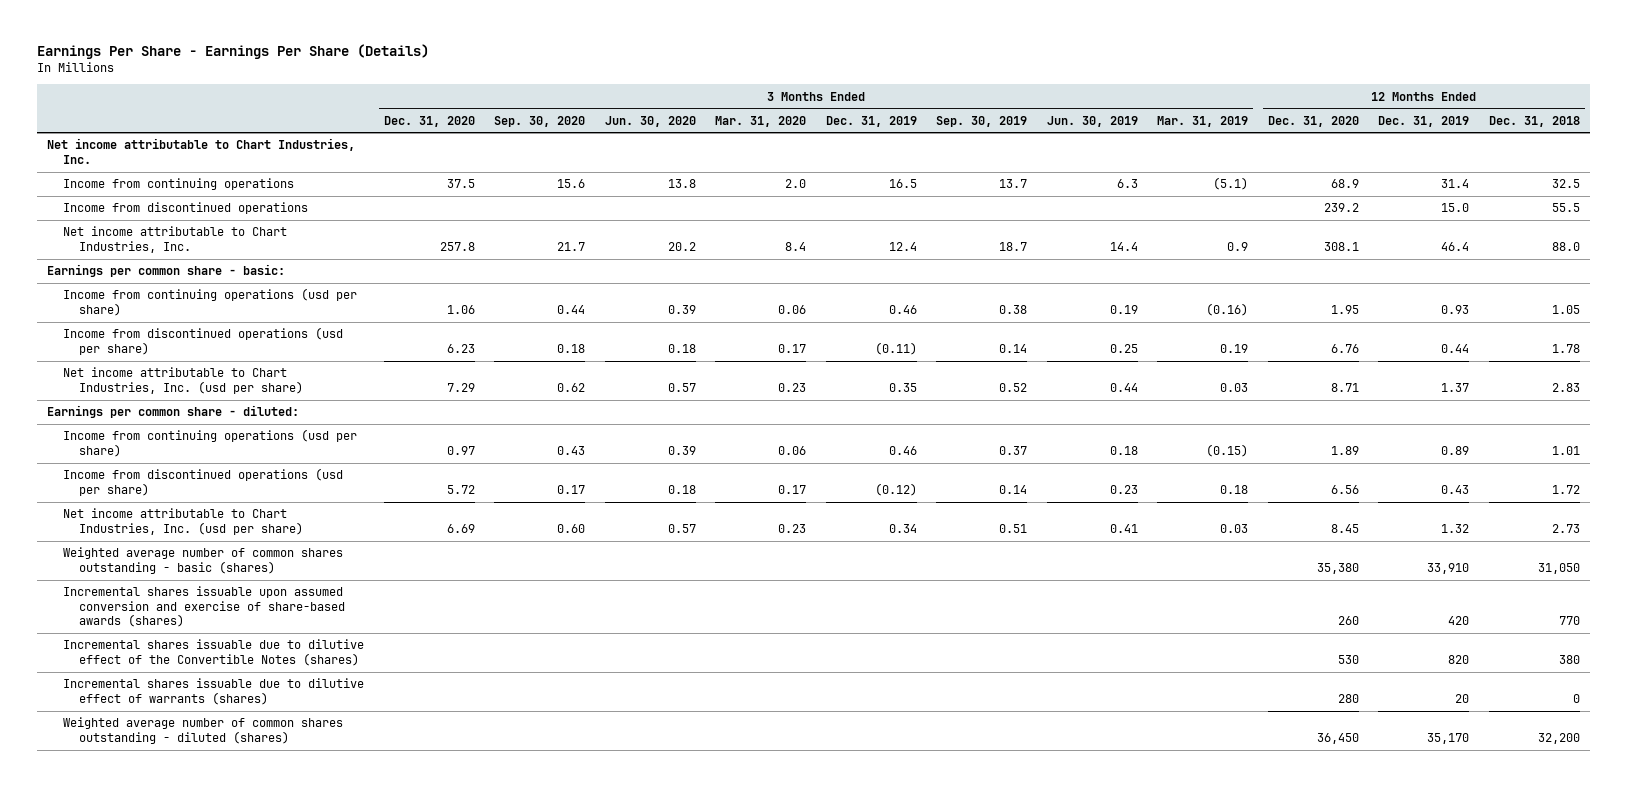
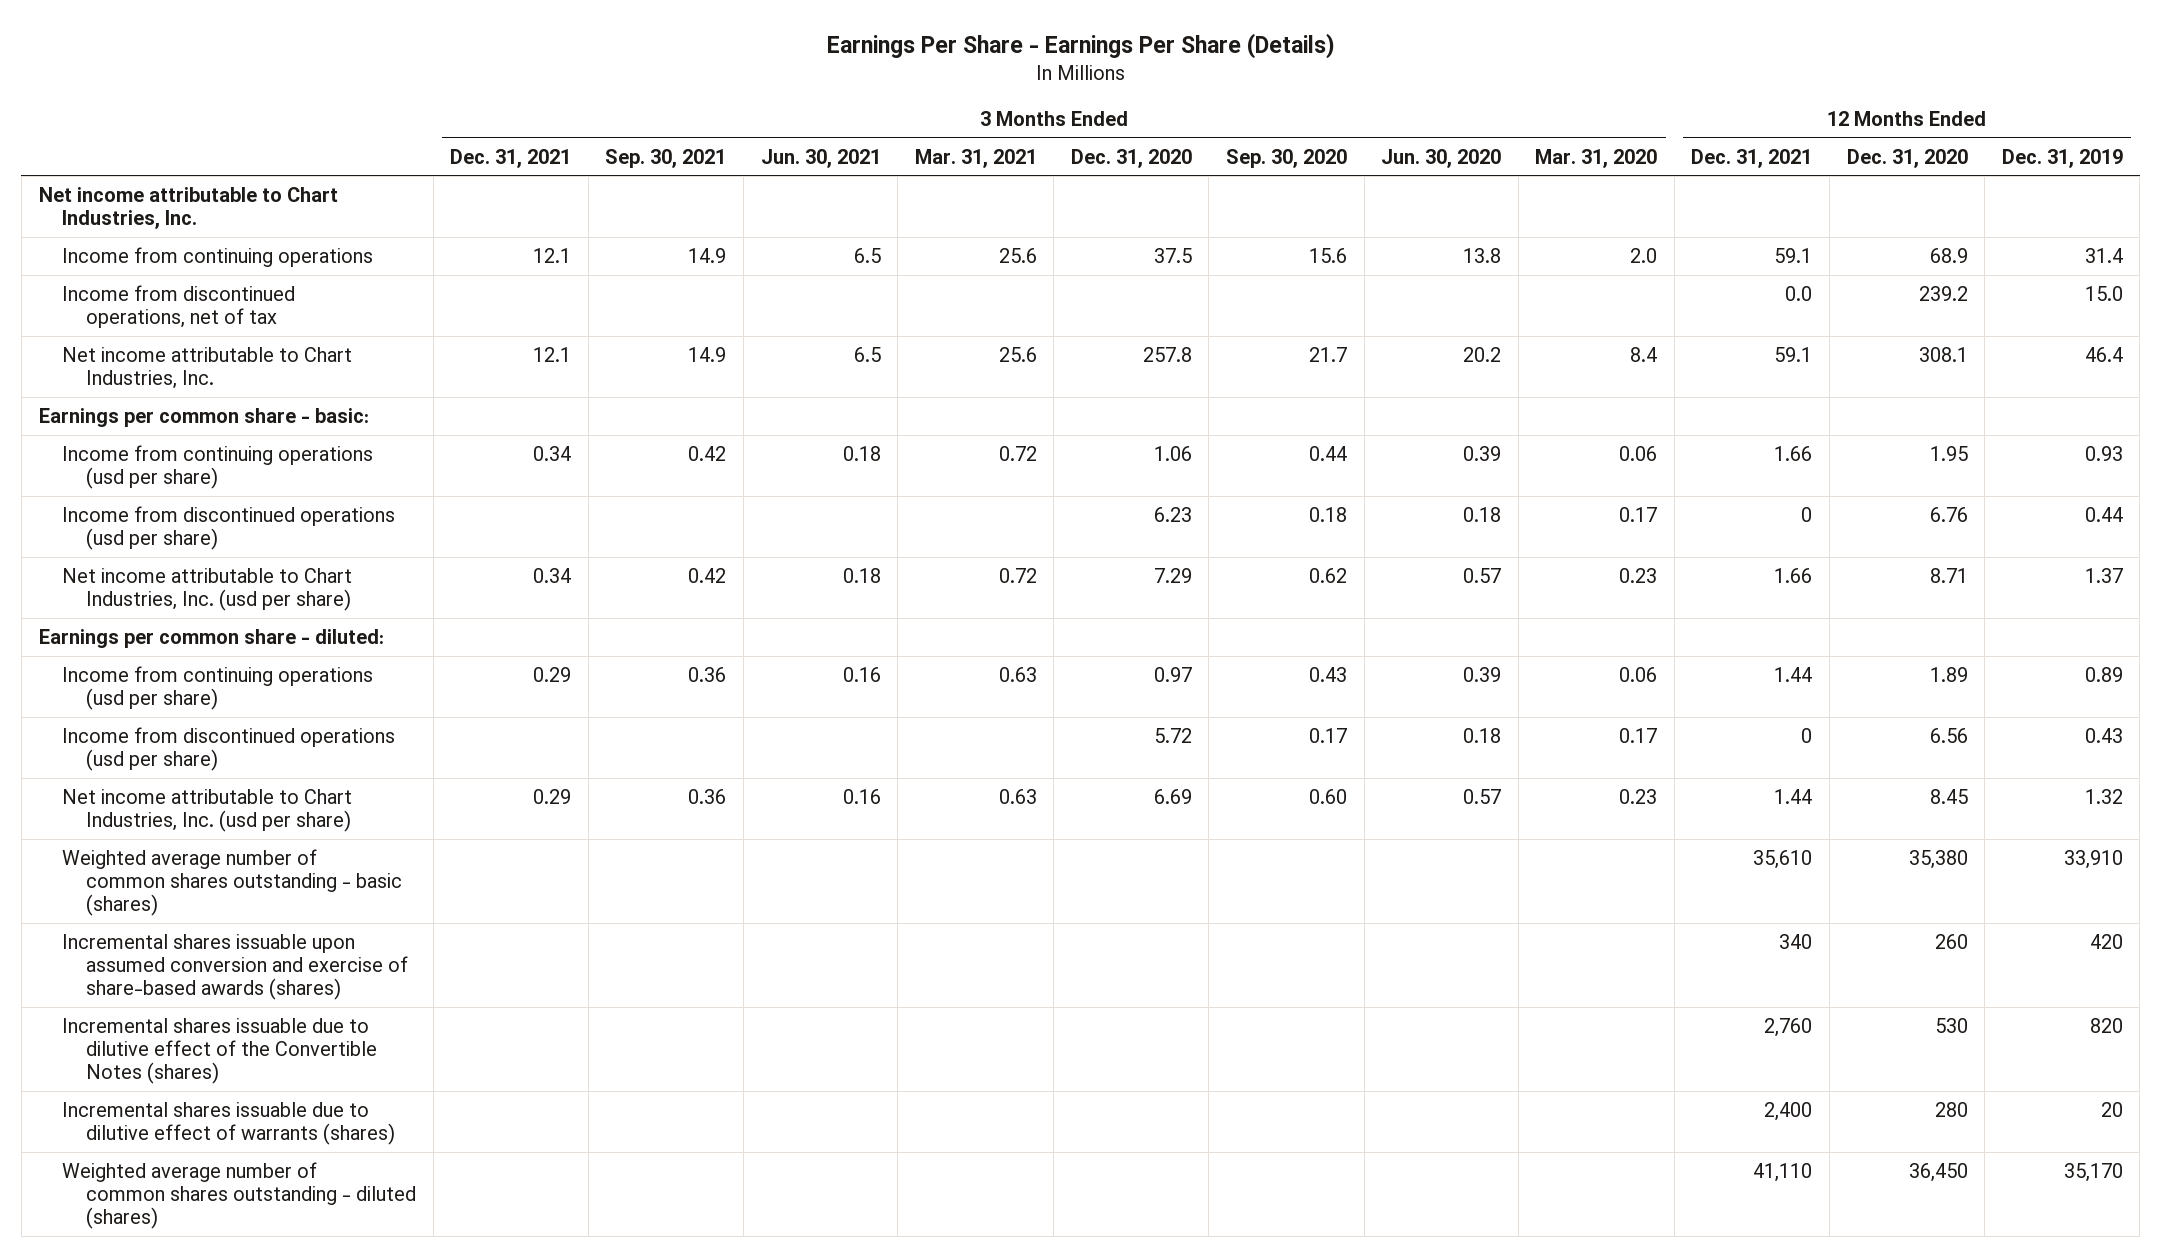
[825,115,917,127] Dec. 31, 2019 -> none
[936,115,1028,127] Sep. 30, 2019 -> none
[1046,115,1138,127] Jun. 30, 2019 -> none
[1157,115,1249,127] Mar. 31, 2019 -> none
[1488,115,1580,127] Dec. 31, 2018 -> none
none -> [450,148,572,168] Dec. 31, 2021
none -> [605,148,727,168] Sep. 30, 2021
none -> [760,148,881,168] Jun. 30, 2021
none -> [914,148,1037,168] Mar. 31, 2021
none -> [1691,148,1813,168] Dec. 31, 2021
[63,202,309,215] Income from discontinued operations -> [62,284,296,329] Income from discontinued operations, net of tax

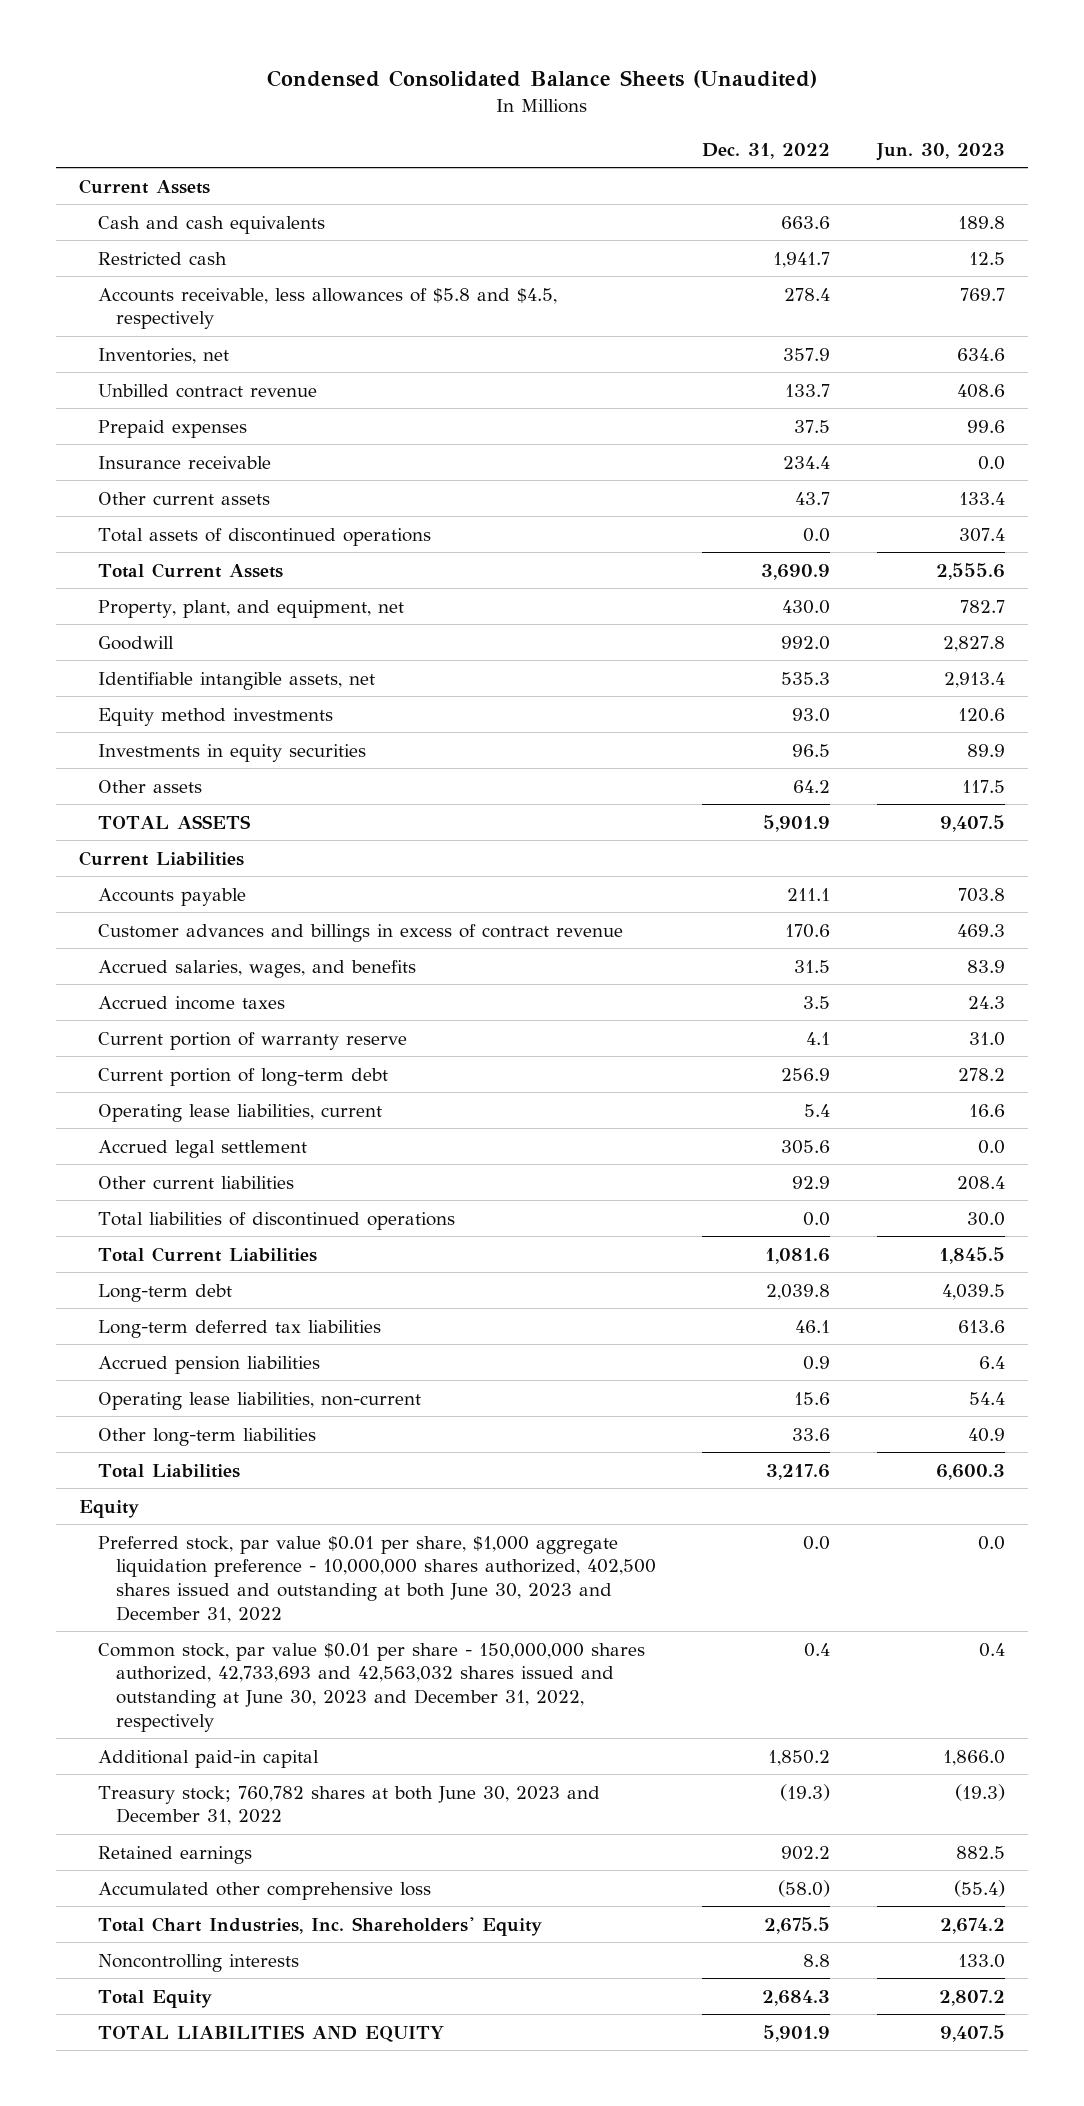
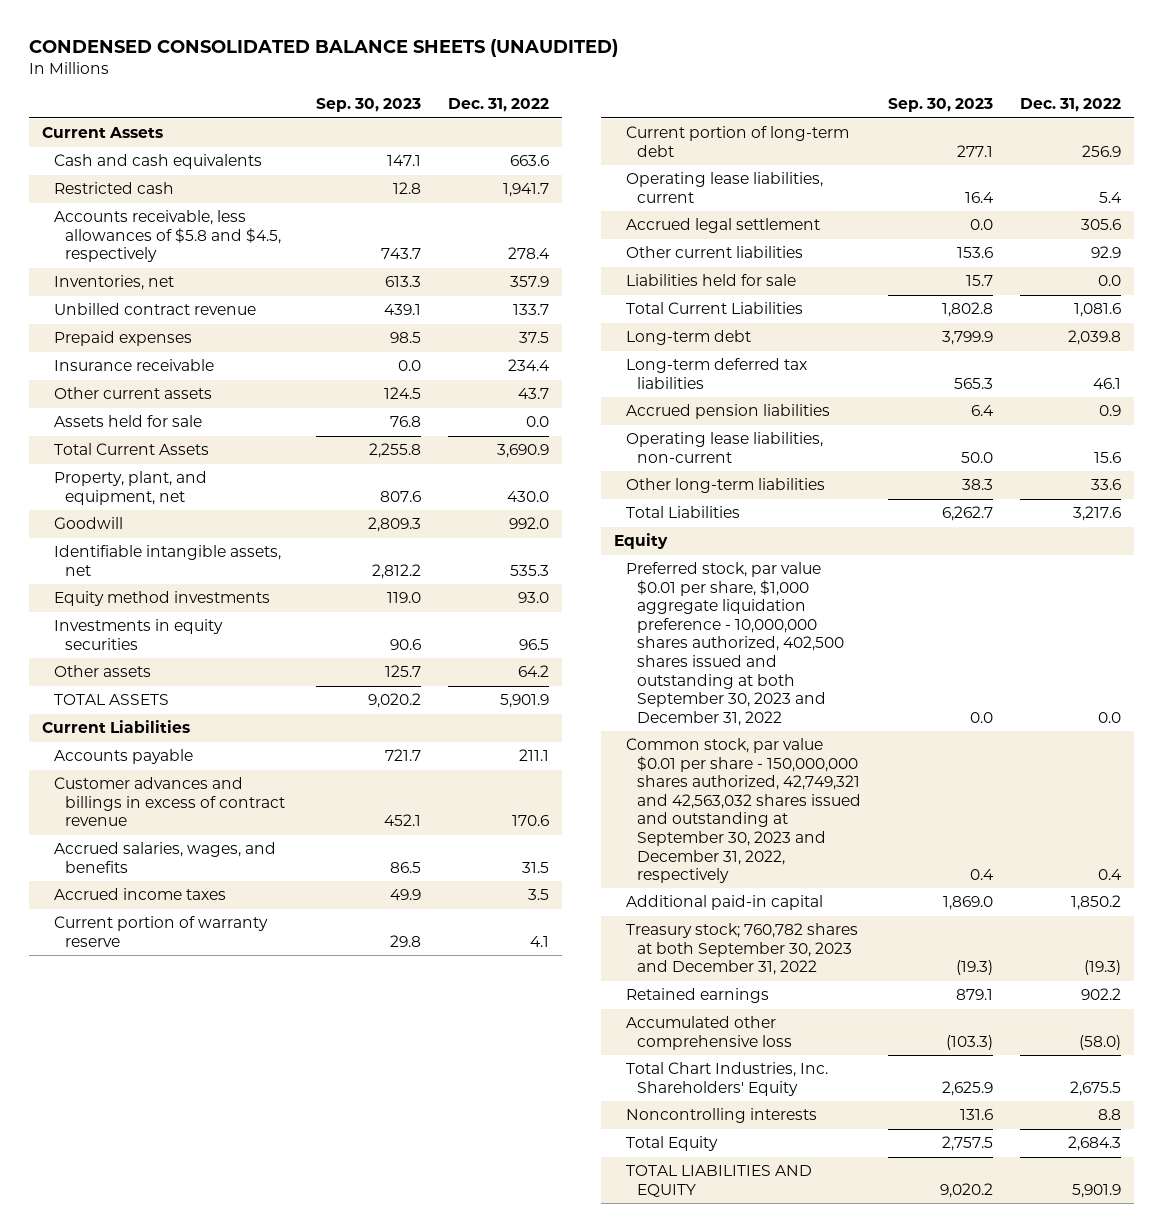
[267,70,818,89] Condensed Consolidated Balance Sheets (Unaudited) -> [28,39,618,58] CONDENSED CONSOLIDATED BALANCE SHEETS (UNAUDITED)
[875,143,1005,162] Jun. 30, 2023 -> none
none -> [315,98,421,113] Sep. 30, 2023
[97,527,431,546] Total assets of discontinued operations -> [53,415,202,428] Assets held for sale
[97,1211,455,1230] Total liabilities of discontinued operations -> [625,274,796,287] Liabilities held for sale
[97,1535,657,1624] Preferred stock, par value $0.01 per share, $1,000 aggregate liquidation preference - 10,000,000 shares authorized, 402,500 shares issued and outstanding at both June 30, 2023 and December 31, 2022 -> [625,562,845,726] Preferred stock, par value $0.01 per share, $1,000 aggregate liquidation preference - 10,000,000 shares authorized, 402,500 shares issued and outstanding at both September 30, 2023 and December 31, 2022
[97,1642,645,1733] Common stock, par value $0.01 per share - 150,000,000 shares authorized, 42,733,693 and 42,563,032 shares issued and outstanding at June 30, 2023 and December 31, 2022, respectively -> [625,738,862,884] Common stock, par value $0.01 per share - 150,000,000 shares authorized, 42,749,321 and 42,563,032 shares issued and outstanding at September 30, 2023 and December 31, 2022, respectively
[97,1785,600,1826] Treasury stock; 760,782 shares at both June 30, 2023 and December 31, 2022 -> [625,923,858,976] Treasury stock; 760,782 shares at both September 30, 2023 and December 31, 2022

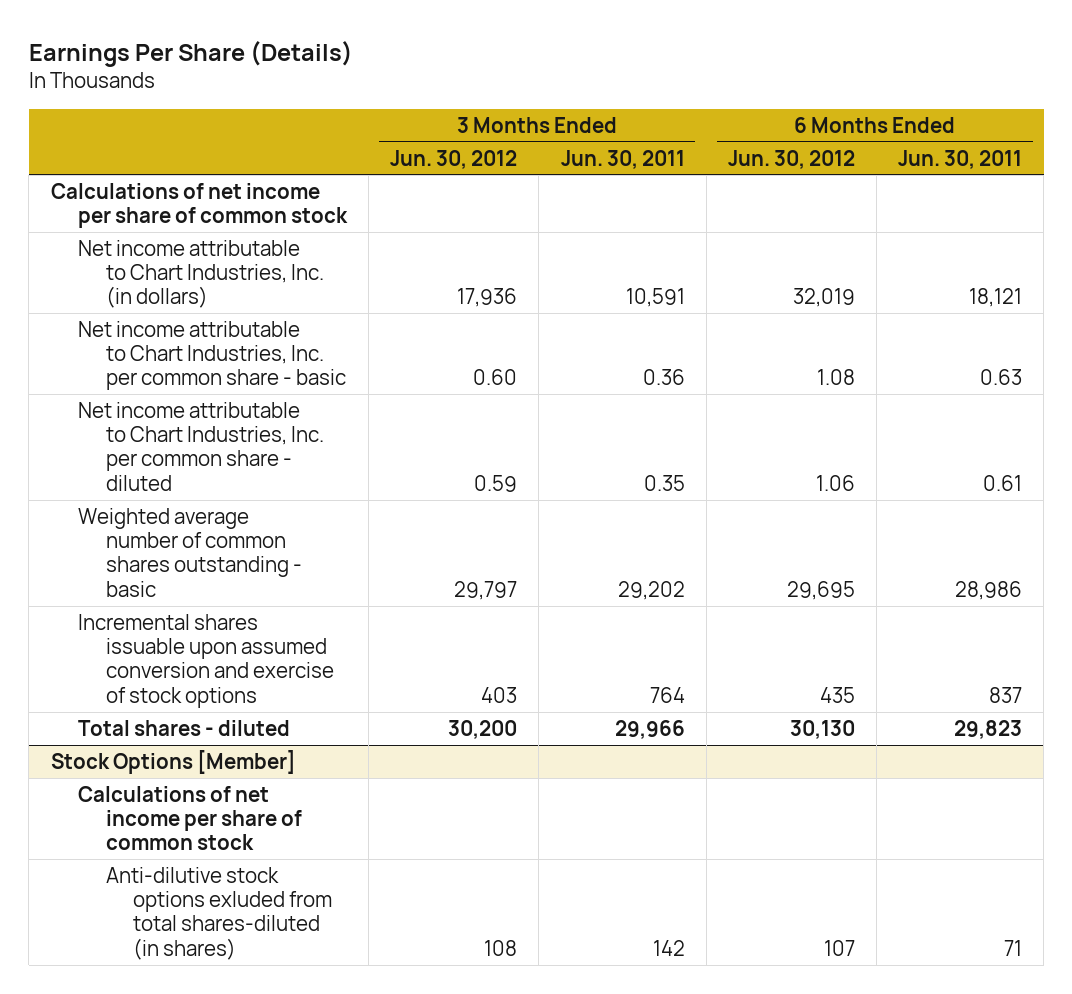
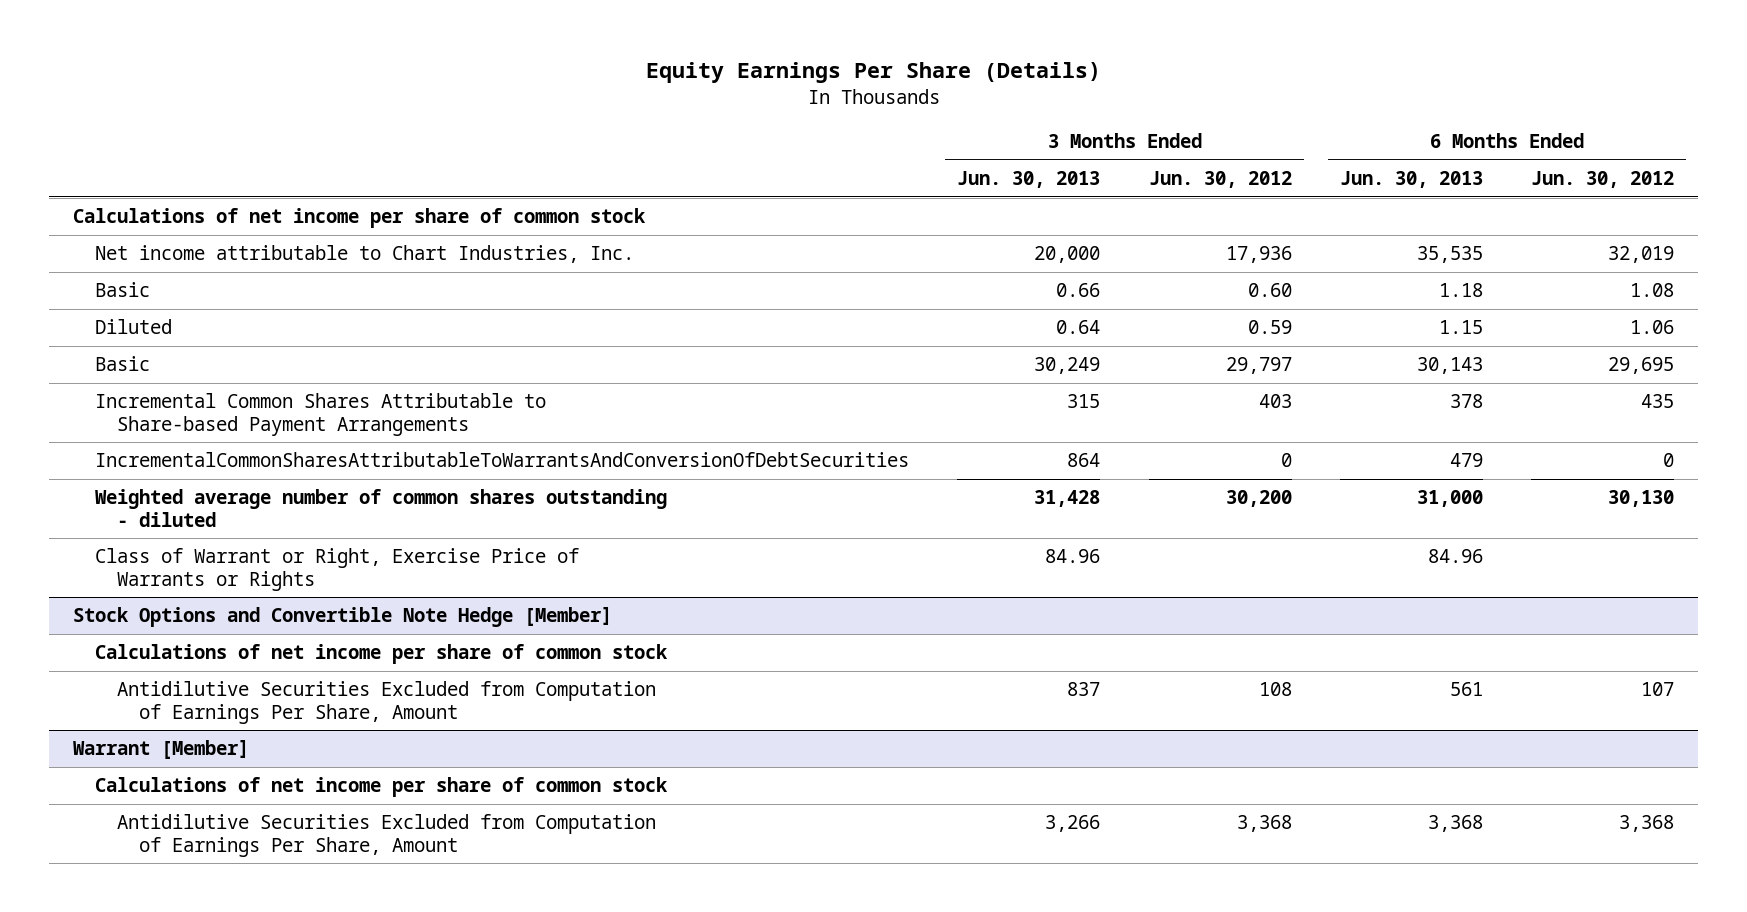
[28,40,353,67] Earnings Per Share (Details) -> [645,62,1101,84] Equity Earnings Per Share (Details)
[560,149,685,169] Jun. 30, 2011 -> none
[897,149,1022,169] Jun. 30, 2011 -> none
none -> [957,170,1101,188] Jun. 30, 2013
none -> [1339,170,1483,188] Jun. 30, 2013
[50,749,296,774] Stock Options [Member] -> none
[78,239,324,309] Net income attributable to Chart Industries, Inc. (in dollars) -> [95,245,635,264] Net income attributable to Chart Industries, Inc.
[78,320,346,391] Net income attributable to Chart Industries, Inc. per common share - basic -> [95,282,151,298] Basic
[78,401,324,491] Net income attributable to Chart Industries, Inc. per common share - diluted -> [95,319,173,335] Diluted
[78,507,302,597] Weighted average number of common shares outstanding - basic -> [95,356,151,372] Basic
[78,613,334,708] Incremental shares issuable upon assumed conversion and exercise of stock options -> [95,393,547,436] Incremental Common Shares Attributable to Share-based Payment Arrangements
none -> [95,452,910,468] IncrementalCommonSharesAttributableToWarrantsAndConversionOfDebtSecurities
[78,719,291,736] Total shares - diluted -> [95,489,668,527] Weighted average number of common shares outstanding - diluted
none -> [95,548,580,591] Class of Warrant or Right, Exercise Price of Warrants or Rights
none -> [73,607,613,628] Stock Options and Convertible Note Hedge [Member]
[105,866,333,960] Anti-dilutive stock options exluded from total shares-diluted (in shares) -> [117,681,657,724] Antidilutive Securities Excluded from Computation of Earnings Per Share, Amount
none -> [73,740,250,760] Warrant [Member]
none -> [95,777,669,798] Calculations of net income per share of common stock
none -> [117,814,657,857] Antidilutive Securities Excluded from Computation of Earnings Per Share, Amount

